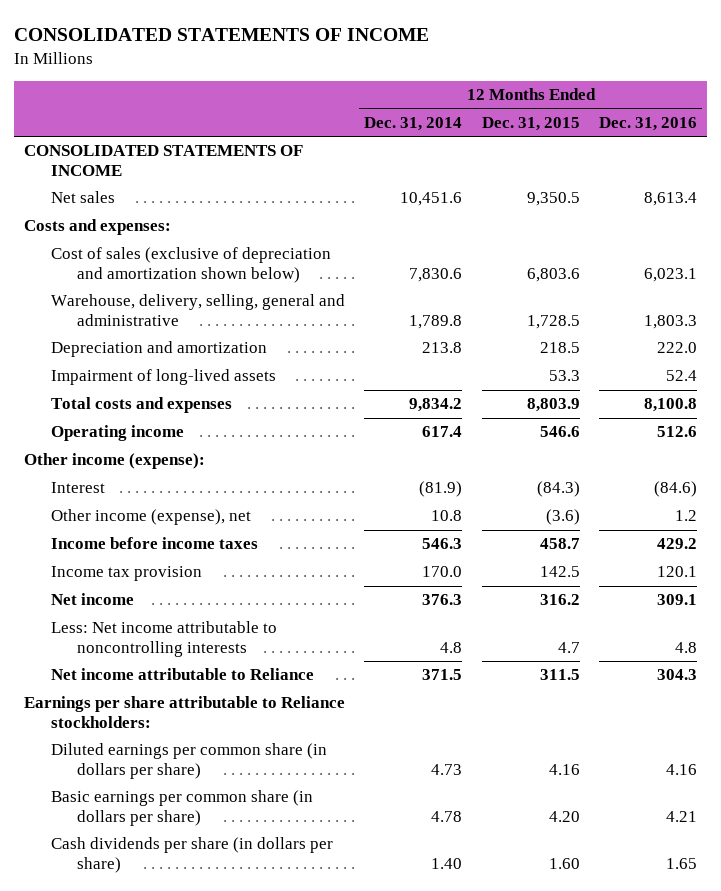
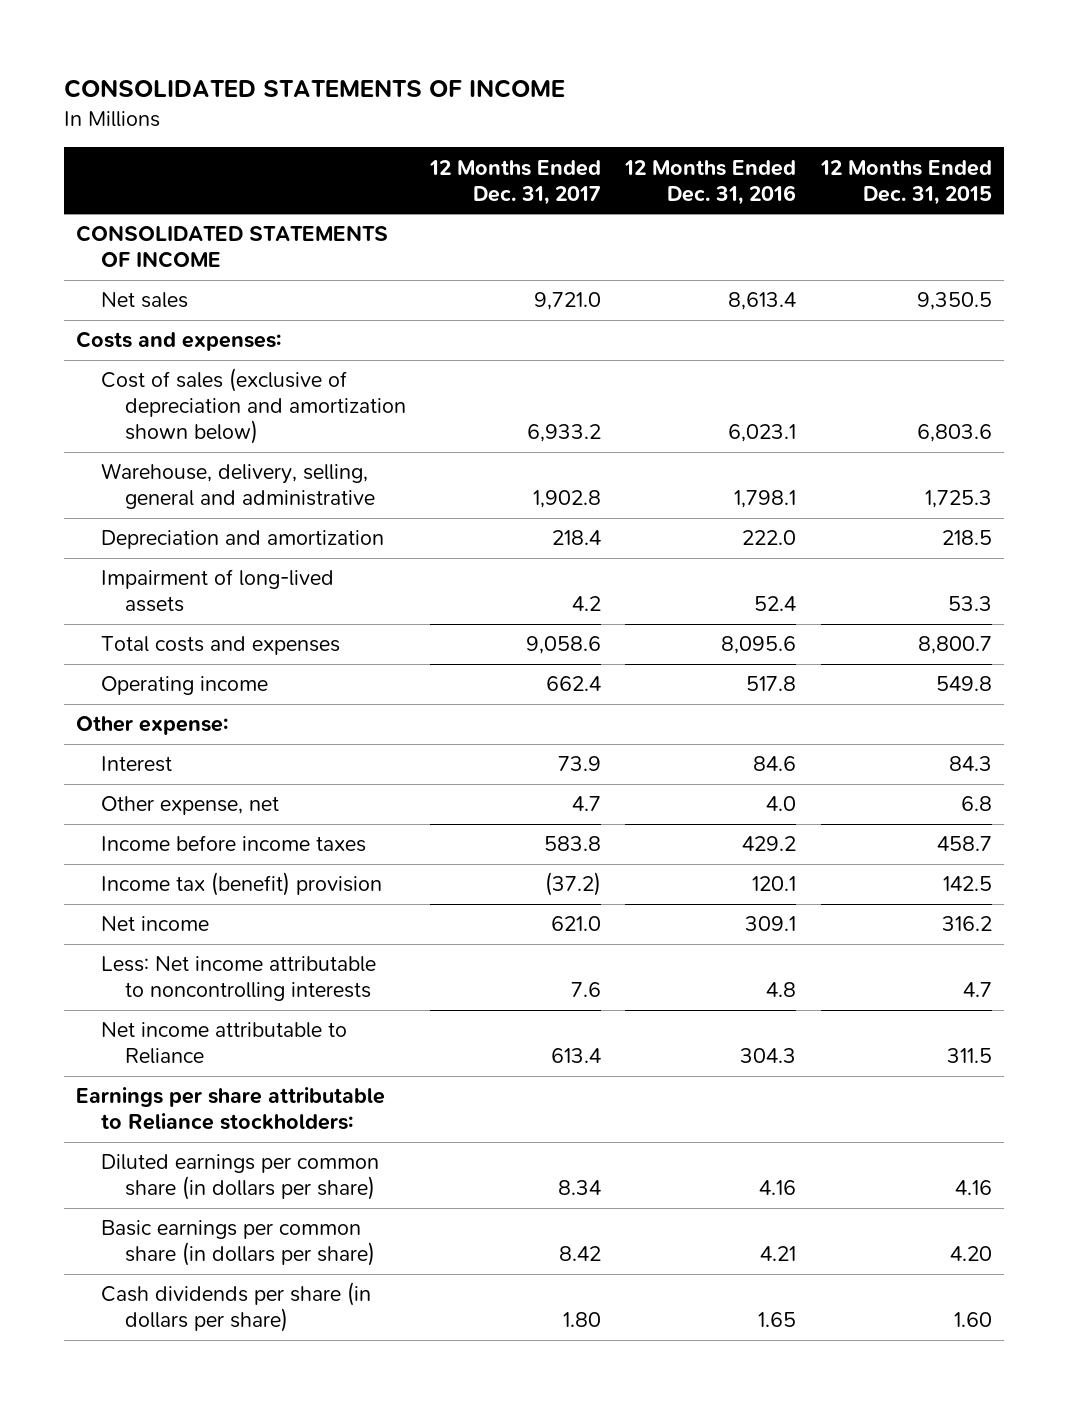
[364,116,463,131] Dec. 31, 2014 -> none
none -> [429,159,602,205] 12 Months Ended Dec. 31, 2017
[526,315,580,330] 1,728.5 -> [924,490,992,509] 1,725.3
[644,315,698,330] 1,803.3 -> [734,490,797,509] 1,798.1
[526,398,580,413] 8,803.9 -> [917,636,992,655] 8,800.7
[644,398,698,413] 8,100.8 -> [721,636,797,655] 8,095.6
[539,426,580,438] 546.6 -> [935,676,992,692] 549.8
[657,426,698,438] 512.6 -> [746,676,797,692] 517.8
[23,453,205,470] Other income (expense): -> [76,716,229,736] Other expense:
[536,481,580,498] (84.3) -> [948,756,992,772] 84.3
[654,481,698,498] (84.6) -> [753,756,797,772] 84.6
[50,509,251,526] Other income (expense), net -> [100,796,279,816] Other expense, net
[545,509,580,526] (3.6) -> [960,796,992,812] 6.8
[675,510,698,522] 1.2 -> [766,796,797,812] 4.0
[50,566,202,582] Income tax provision -> [100,872,382,897] Income tax (benefit) provision

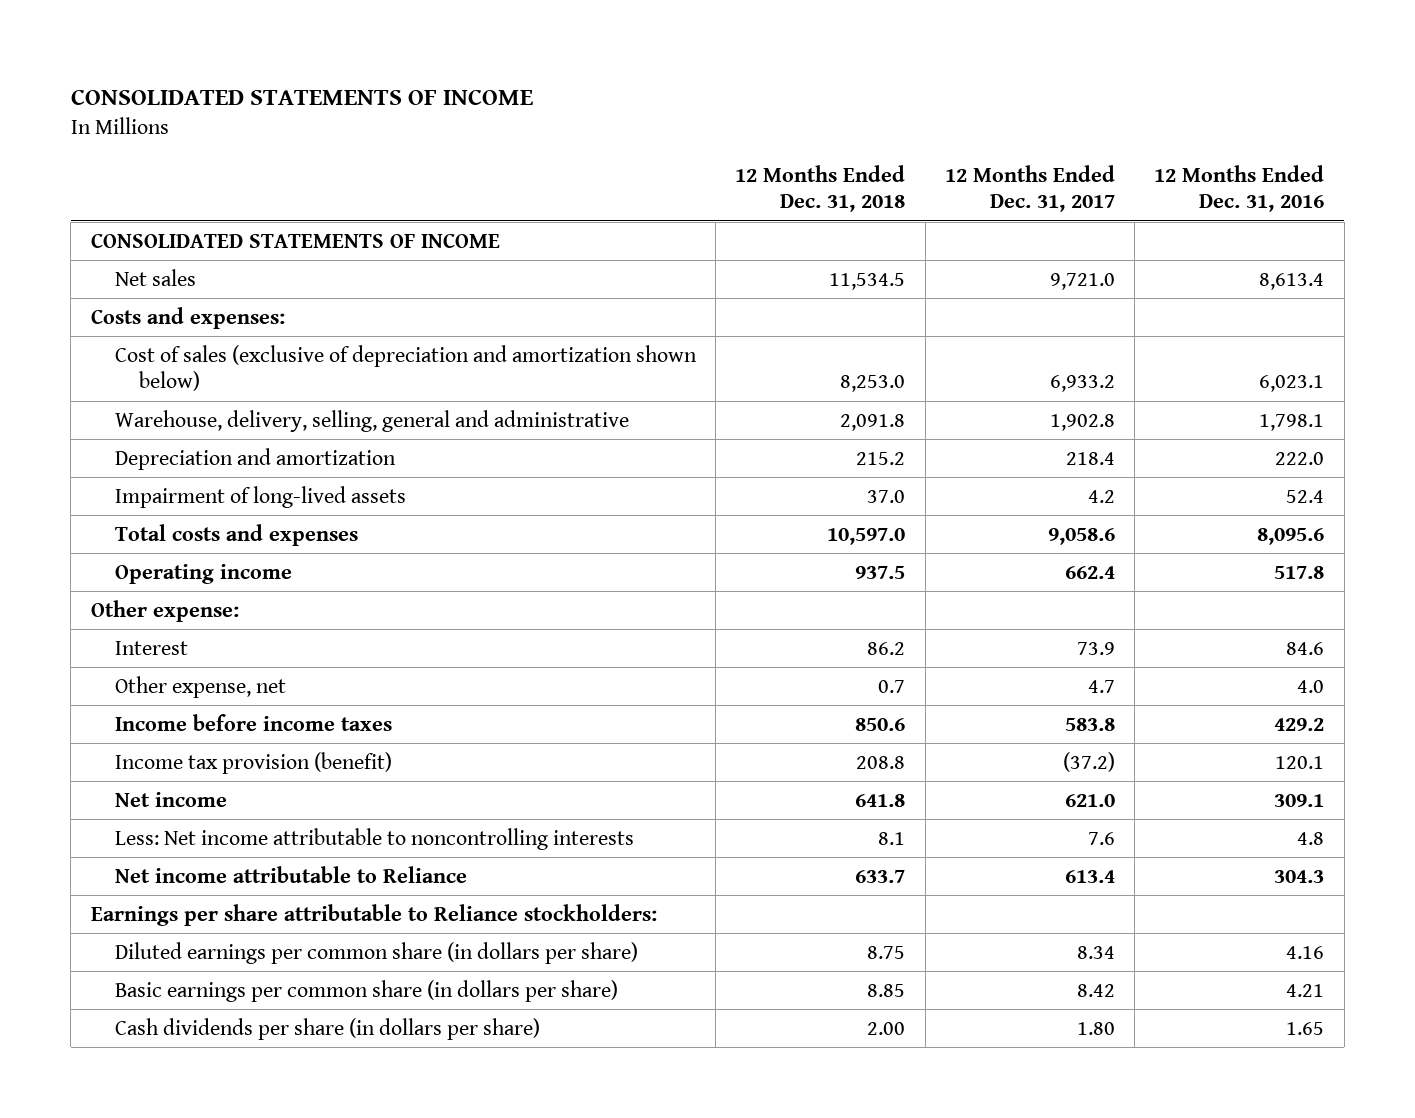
[819,159,992,205] 12 Months Ended Dec. 31, 2015 -> none
none -> [735,164,906,213] 12 Months Ended Dec. 31, 2018
[100,872,382,897] Income tax (benefit) provision -> [114,751,392,774] Income tax provision (benefit)

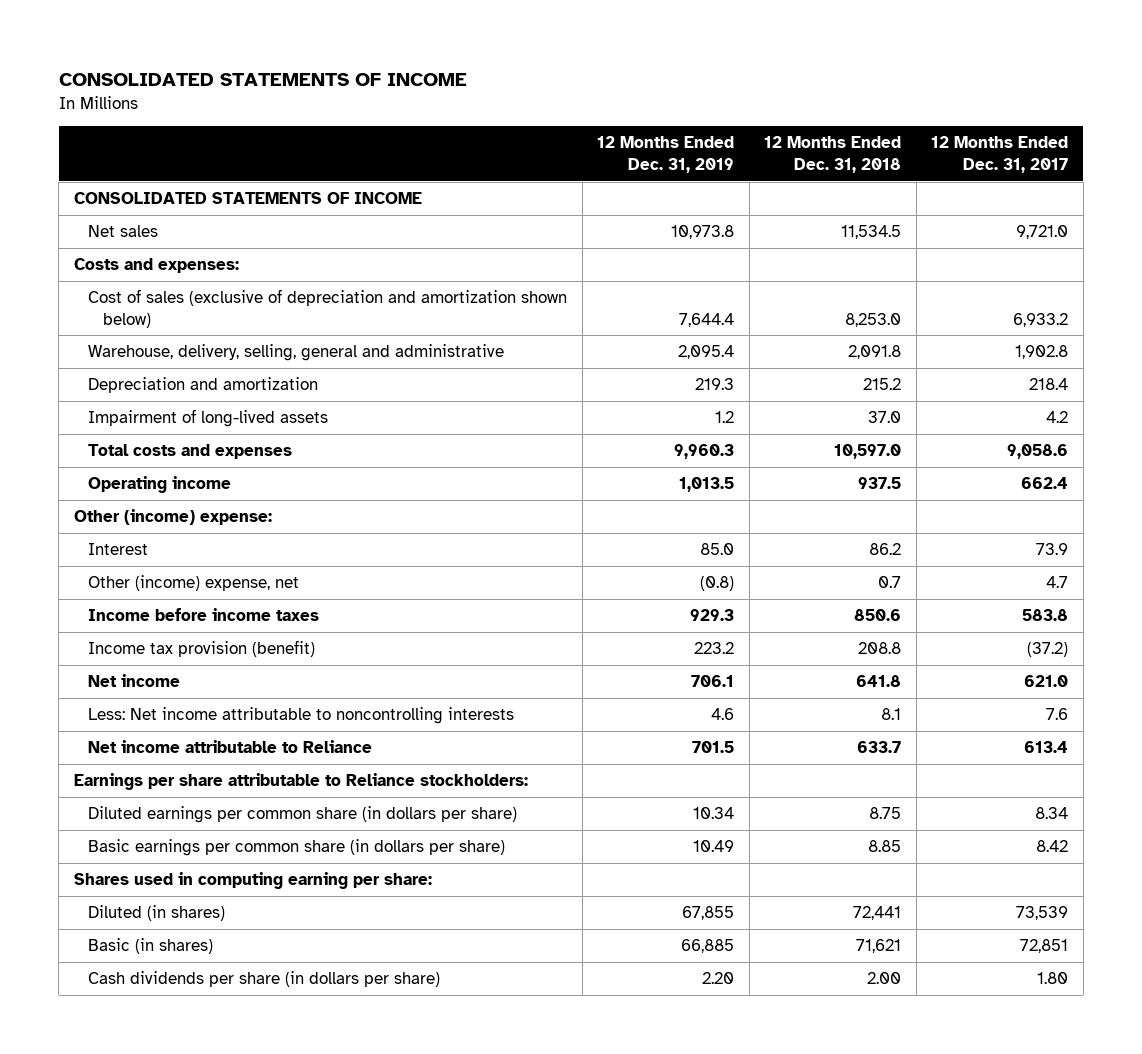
[1154,164,1325,213] 12 Months Ended Dec. 31, 2016 -> none
none -> [597,136,735,174] 12 Months Ended Dec. 31, 2019
[90,599,239,622] Other expense: -> [73,509,272,526] Other (income) expense:
[114,675,286,698] Other expense, net -> [88,575,300,592] Other (income) expense, net
none -> [73,872,432,890] Shares used in computing earning per share:
none -> [88,905,226,922] Diluted (in shares)
none -> [88,938,214,955] Basic (in shares)

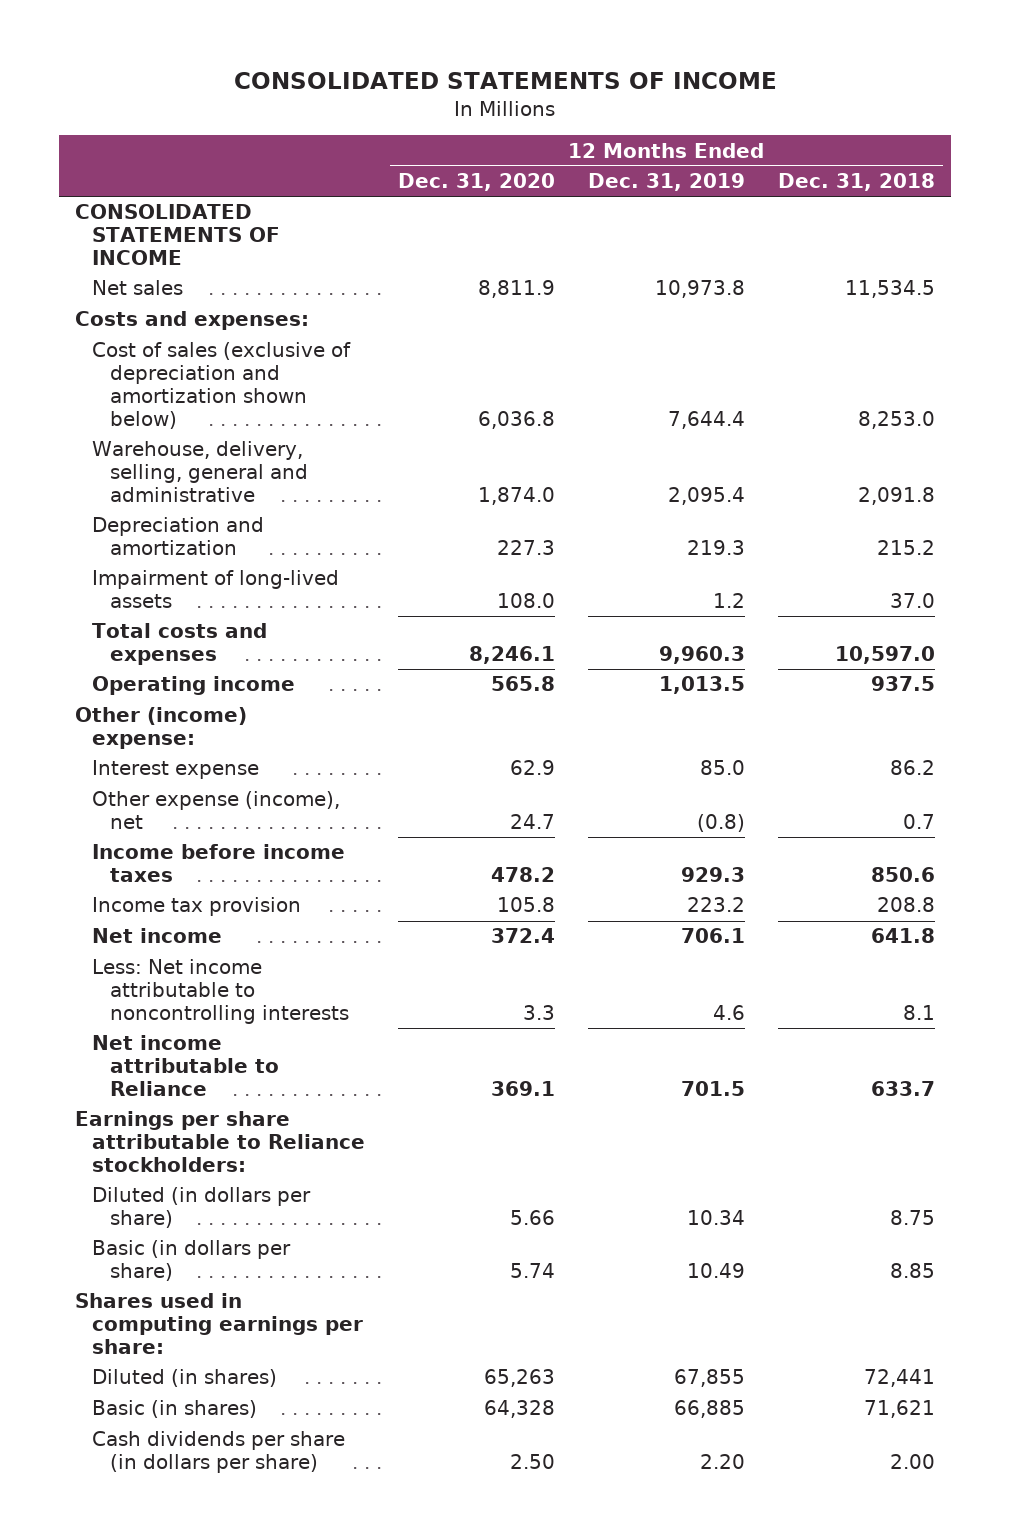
[931,136,1069,174] 12 Months Ended Dec. 31, 2017 -> none
none -> [398,173,556,192] Dec. 31, 2020
[88,543,149,556] Interest -> [92,760,260,780] Interest expense
[88,575,300,592] Other (income) expense, net -> [92,791,341,830] Other expense (income), net
[88,640,316,658] Income tax provision (benefit) -> [92,897,302,917] Income tax provision
[88,806,518,824] Diluted earnings per common share (in dollars per share) -> [92,1187,312,1229] Diluted (in dollars per share)
[88,839,506,857] Basic earnings per common share (in dollars per share) -> [92,1240,292,1282] Basic (in dollars per share)
[73,872,432,890] Shares used in computing earning per share: -> [75,1293,364,1354] Shares used in computing earnings per share:

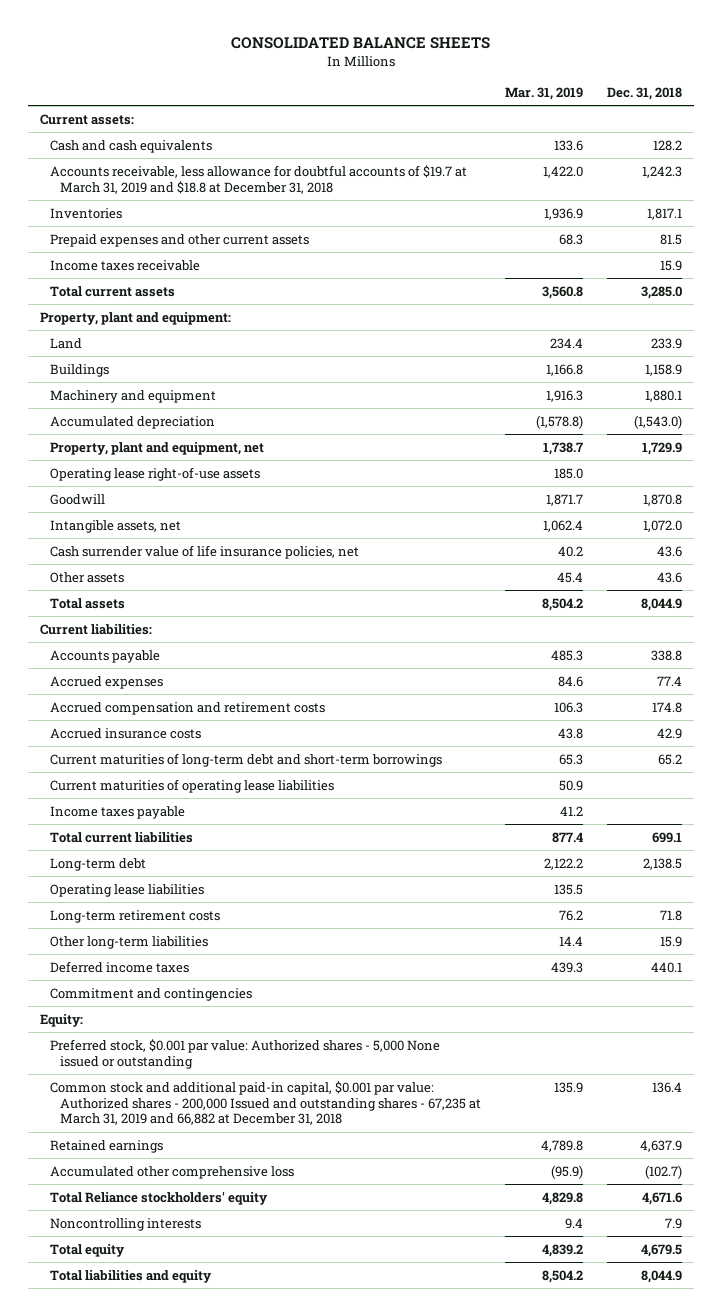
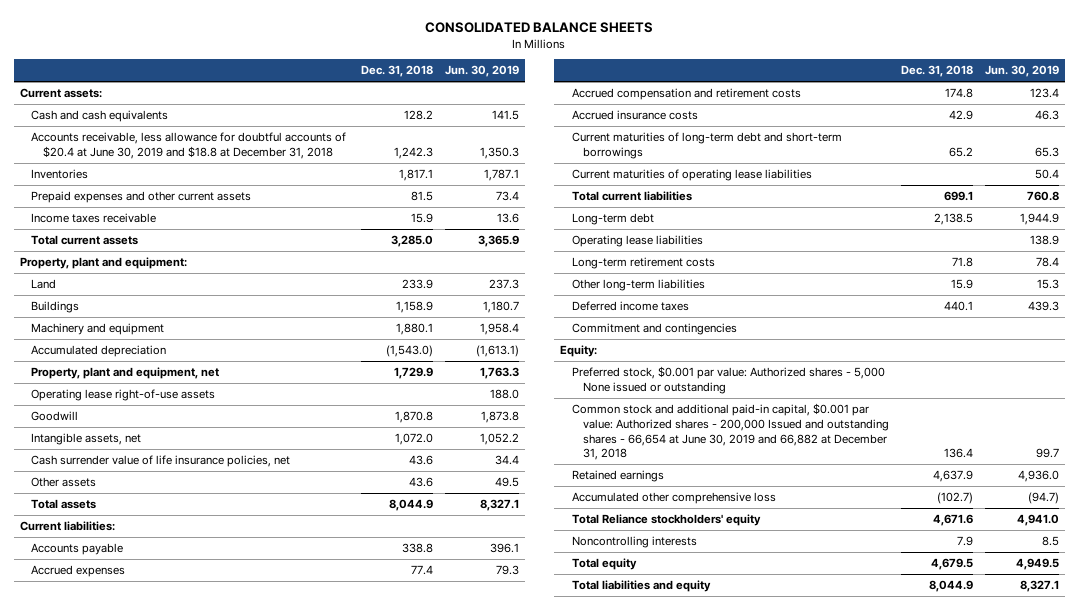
[505,86,584,100] Mar. 31, 2019 -> none
none -> [444,65,519,78] Jun. 30, 2019
[49,164,467,194] Accounts receivable, less allowance for doubtful accounts of $19.7 at March 31, 2019 and $18.8 at December 31, 2018 -> [31,132,347,159] Accounts receivable, less allowance for doubtful accounts of $20.4 at June 30, 2019 and $18.8 at December 31, 2018
[49,805,185,819] Income taxes payable -> none
[49,1080,481,1126] Common stock and additional paid-in capital, $0.001 par value: Authorized shares - 200,000 Issued and outstanding shares - 67,235 at March 31, 2019 and 66,882 at December 31, 2018 -> [571,403,890,461] Common stock and additional paid-in capital, $0.001 par value: Authorized shares - 200,000 Issued and outstanding shares - 66,654 at June 30, 2019 and 66,882 at December 31, 2018

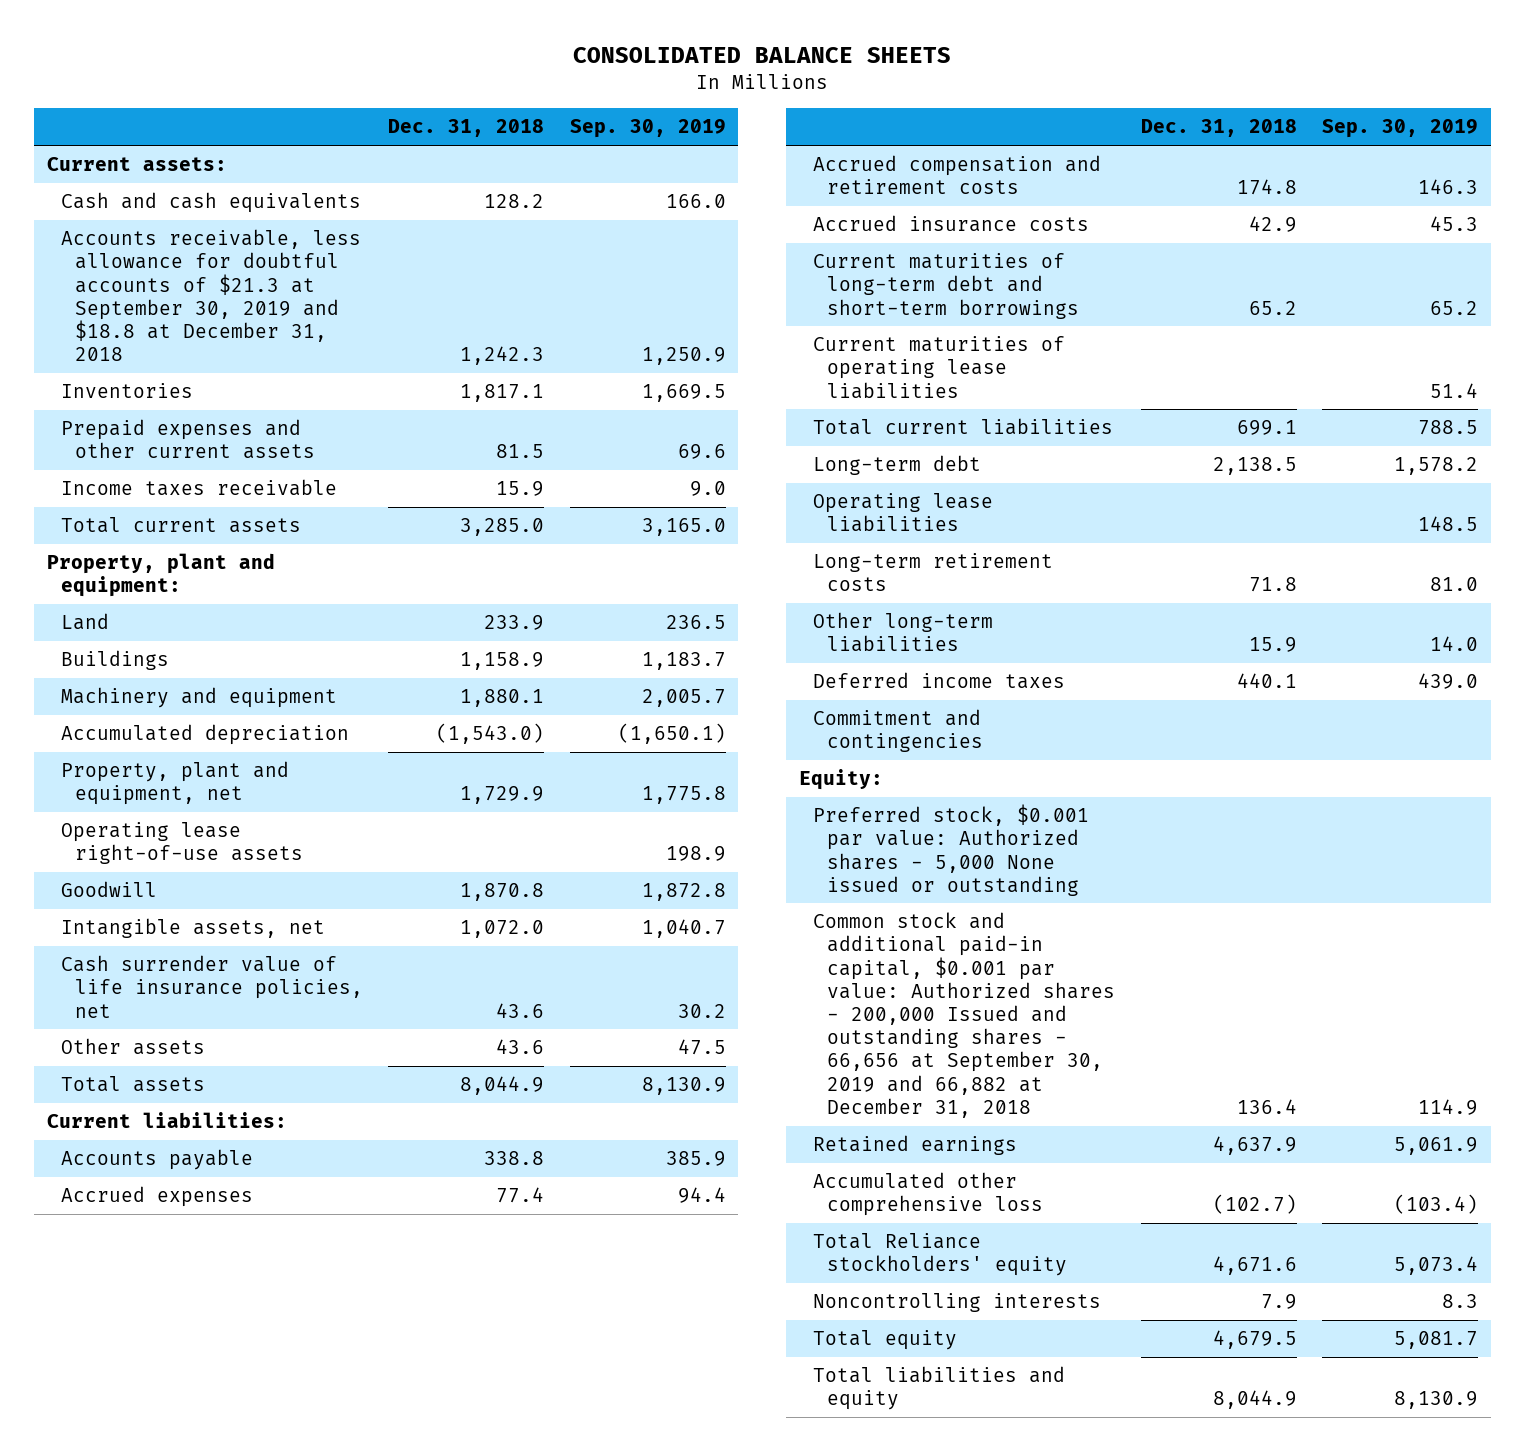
[444,65,519,78] Jun. 30, 2019 -> none
none -> [569,119,726,139] Sep. 30, 2019
[31,132,347,159] Accounts receivable, less allowance for doubtful accounts of $20.4 at June 30, 2019 and $18.8 at December 31, 2018 -> [60,229,361,362] Accounts receivable, less allowance for doubtful accounts of $21.3 at September 30, 2019 and $18.8 at December 31, 2018
[571,403,890,461] Common stock and additional paid-in capital, $0.001 par value: Authorized shares - 200,000 Issued and outstanding shares - 66,654 at June 30, 2019 and 66,882 at December 31, 2018 -> [812,912,1116,1118] Common stock and additional paid-in capital, $0.001 par value: Authorized shares - 200,000 Issued and outstanding shares - 66,656 at September 30, 2019 and 66,882 at December 31, 2018

